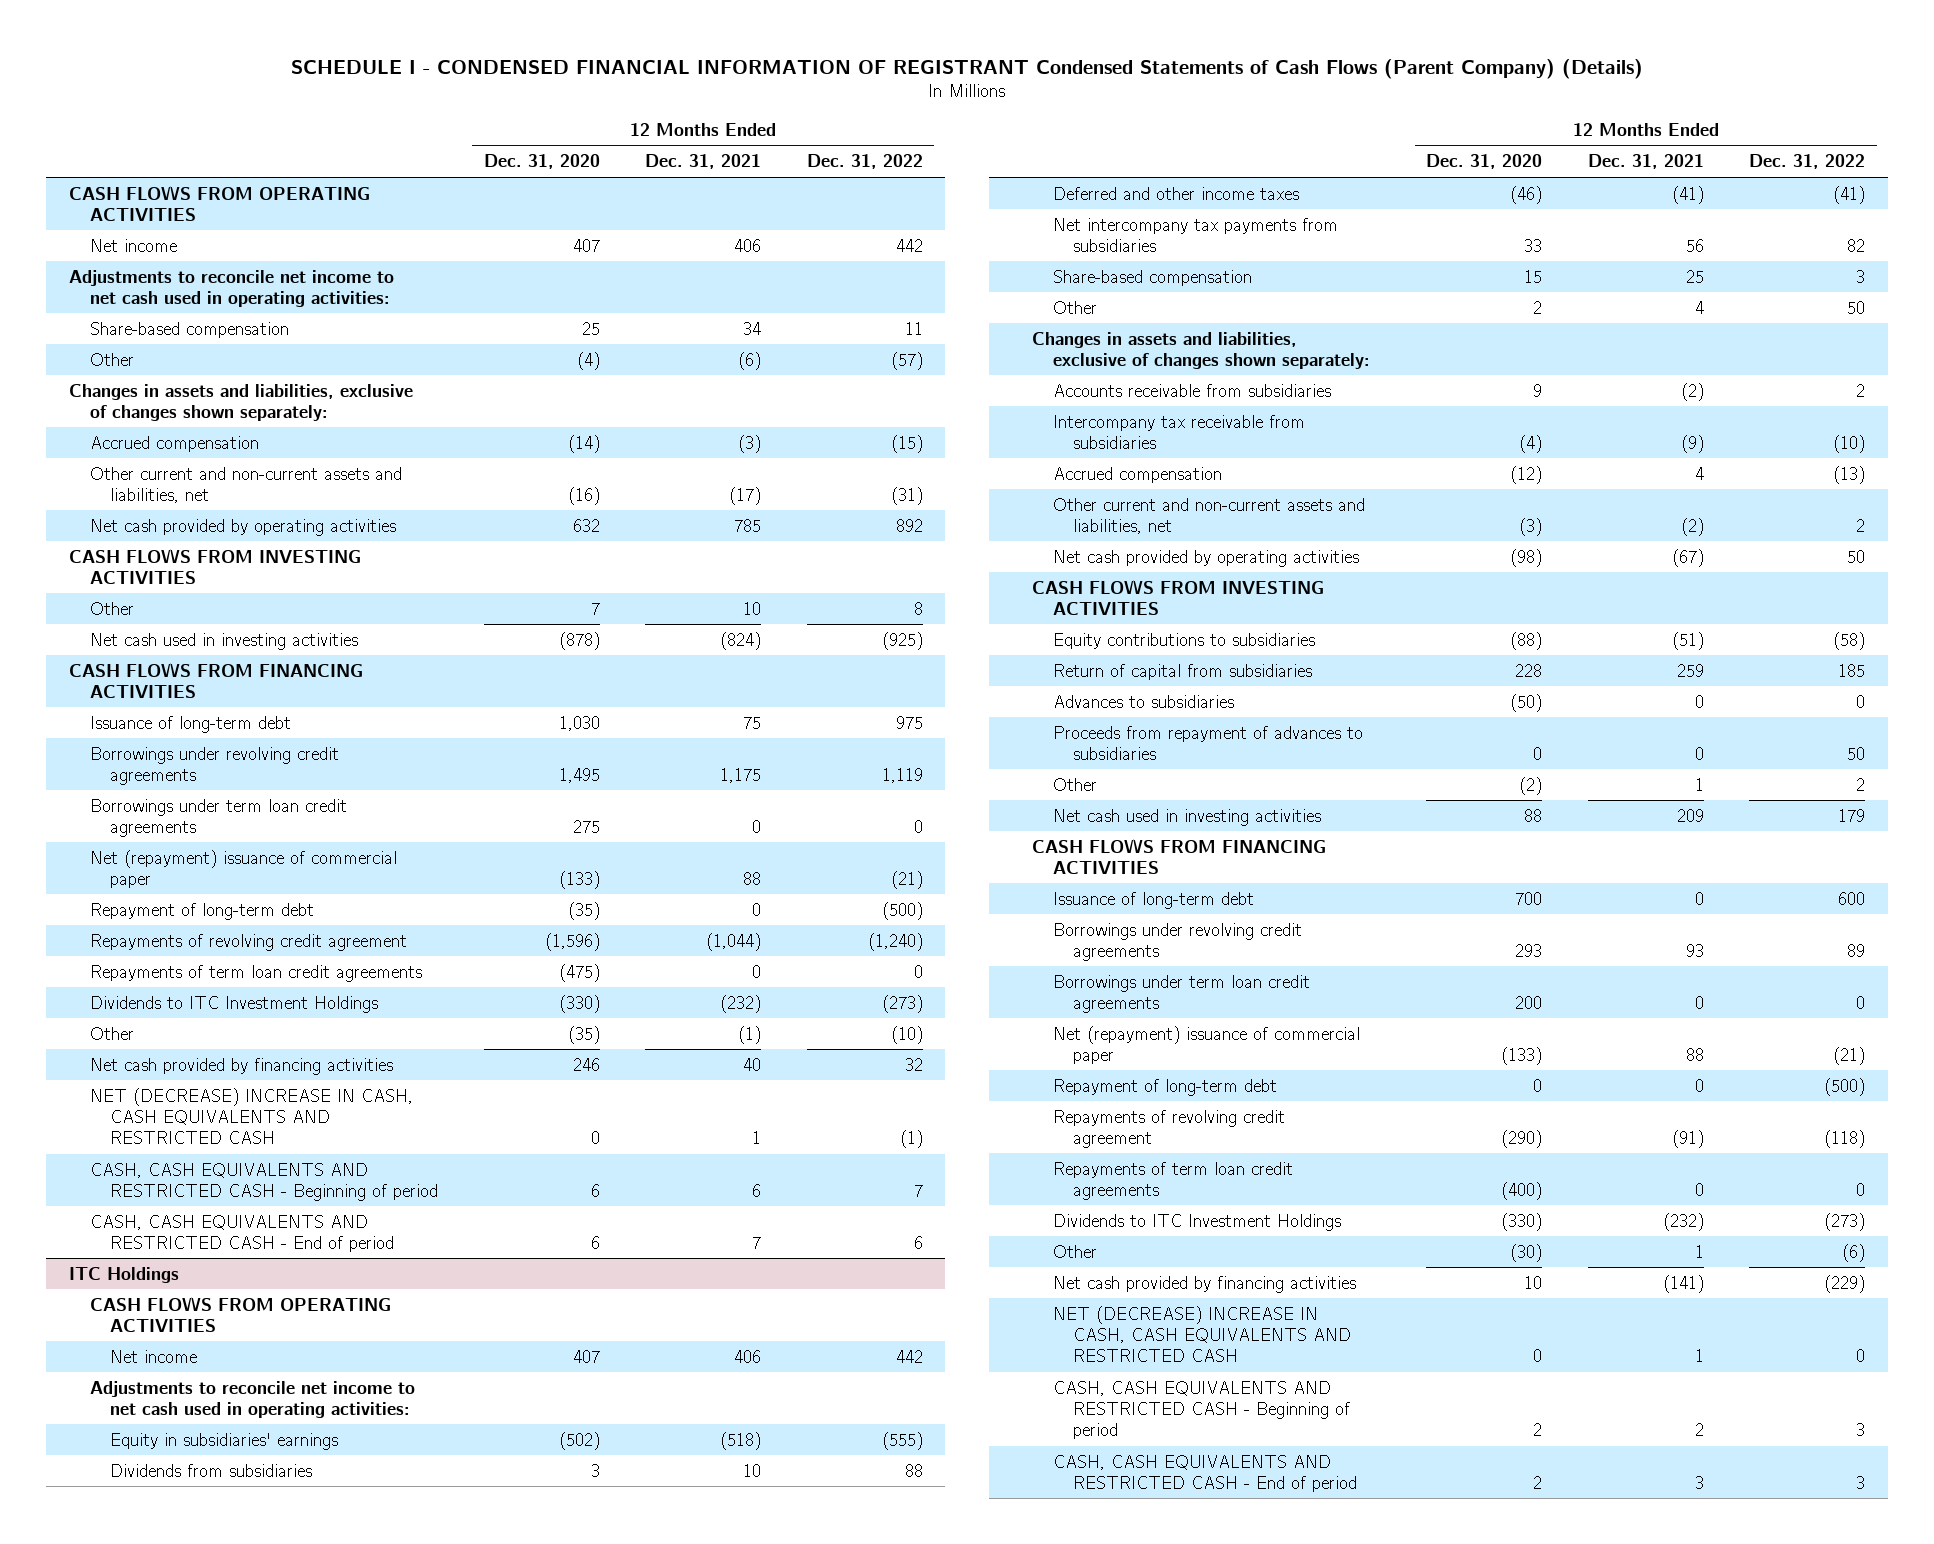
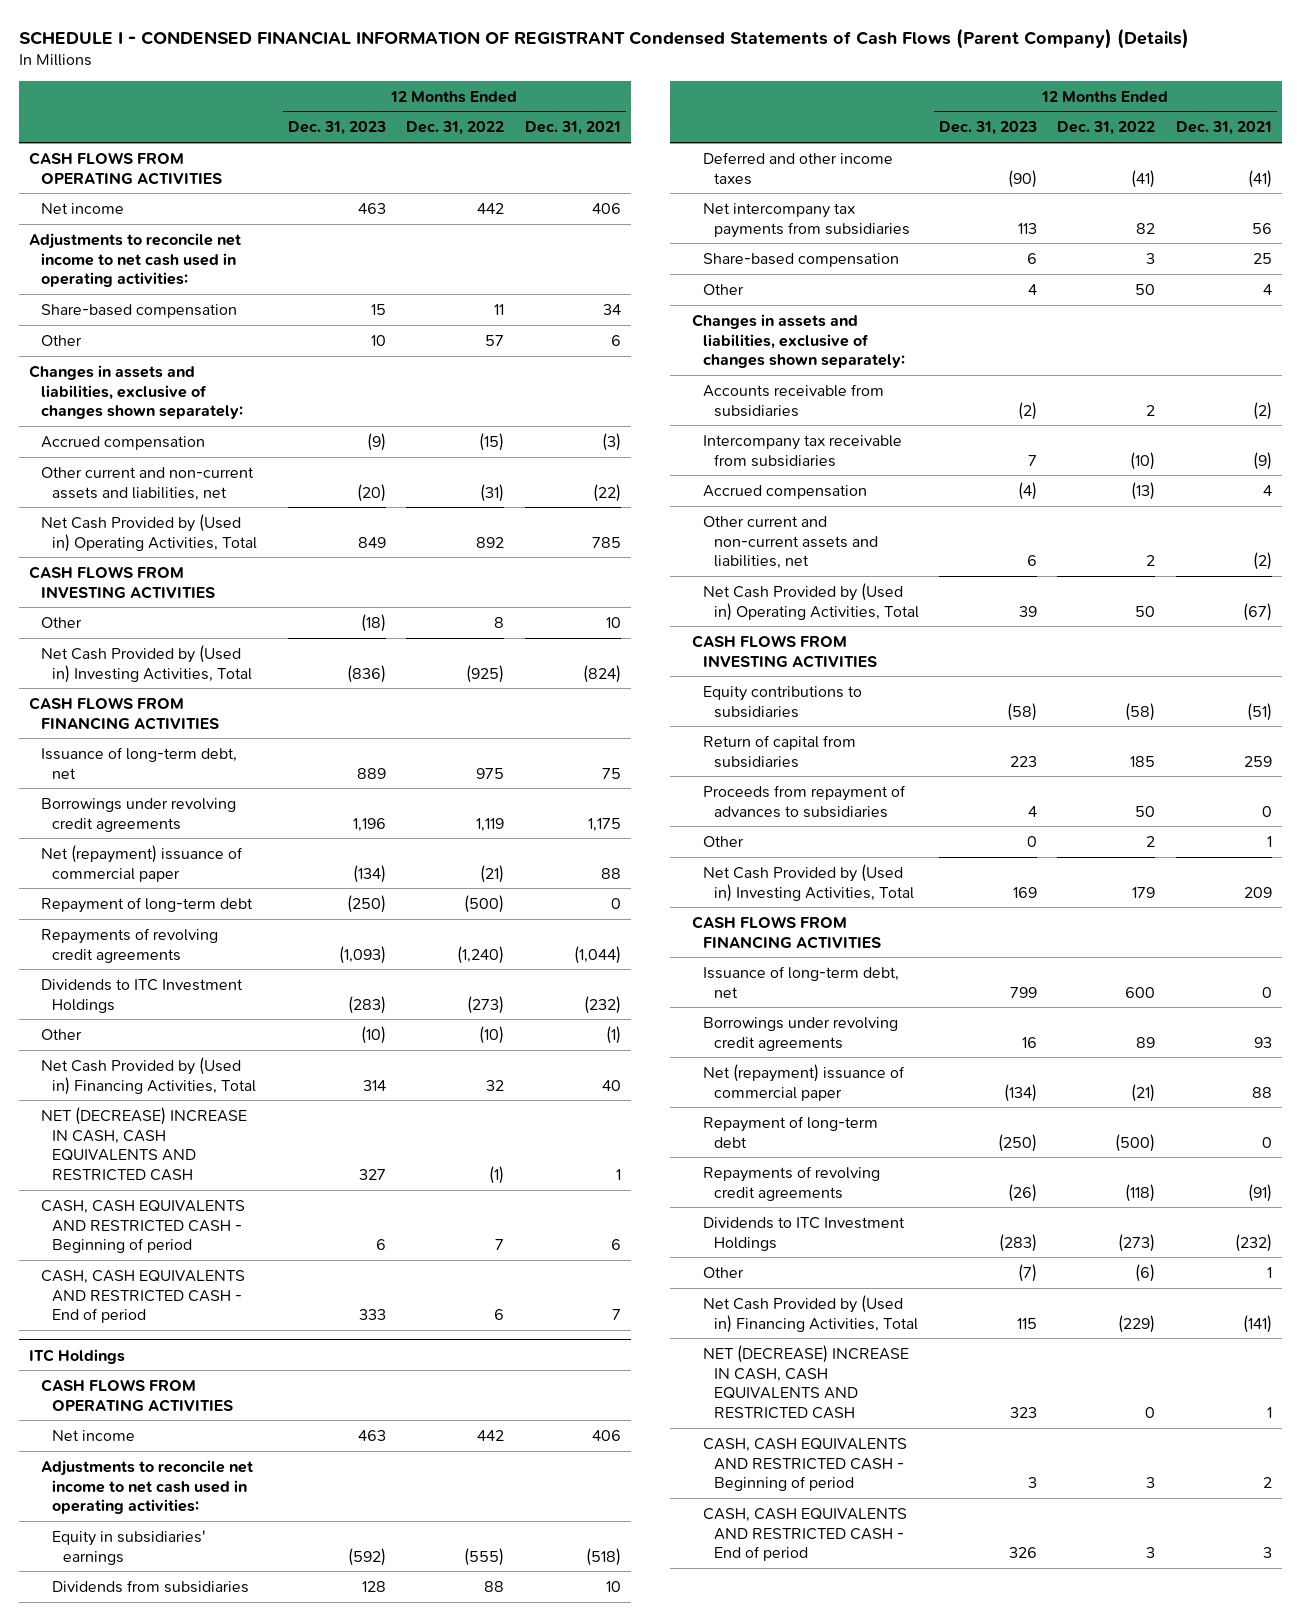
[483,154,600,170] Dec. 31, 2020 -> none
none -> [288,121,387,136] Dec. 31, 2023
[738,351,762,370] (6) -> [610,334,621,346] 6
[890,351,923,370] (57) -> [485,334,505,346] 57
[729,486,762,505] (17) -> [592,483,621,502] (22)
[89,518,396,536] Net cash provided by operating activities -> [40,513,257,552] Net Cash Provided by (Used in) Operating Activities, Total
[89,632,358,650] Net cash used in investing activities -> [40,644,252,683] Net Cash Provided by (Used in) Investing Activities, Total
[89,715,291,733] Issuance of long-term debt -> [40,746,237,779] Issuance of long-term debt, net
[89,798,347,837] Borrowings under term loan credit agreements -> none
[89,964,422,982] Repayments of term loan credit agreements -> none
[89,933,407,951] Repayments of revolving credit agreement -> [40,927,218,963] Repayments of revolving credit agreements
[89,1057,393,1075] Net cash provided by financing activities -> [40,1056,256,1095] Net Cash Provided by (Used in) Financing Activities, Total
[1052,549,1359,567] Net cash provided by operating activities -> [702,582,920,621] Net Cash Provided by (Used in) Operating Activities, Total
[1052,694,1234,708] Advances to subsidiaries -> none
[1052,808,1321,826] Net cash used in investing activities -> [702,863,915,902] Net Cash Provided by (Used in) Investing Activities, Total
[1052,891,1254,909] Issuance of long-term debt -> [702,965,899,998] Issuance of long-term debt, net
[1052,974,1310,1013] Borrowings under term loan credit agreements -> none
[1052,1161,1293,1200] Repayments of term loan credit agreements -> none
[1052,1109,1285,1148] Repayments of revolving credit agreement -> [702,1165,880,1201] Repayments of revolving credit agreements
[1052,1275,1356,1293] Net cash provided by financing activities -> [702,1294,919,1333] Net Cash Provided by (Used in) Financing Activities, Total

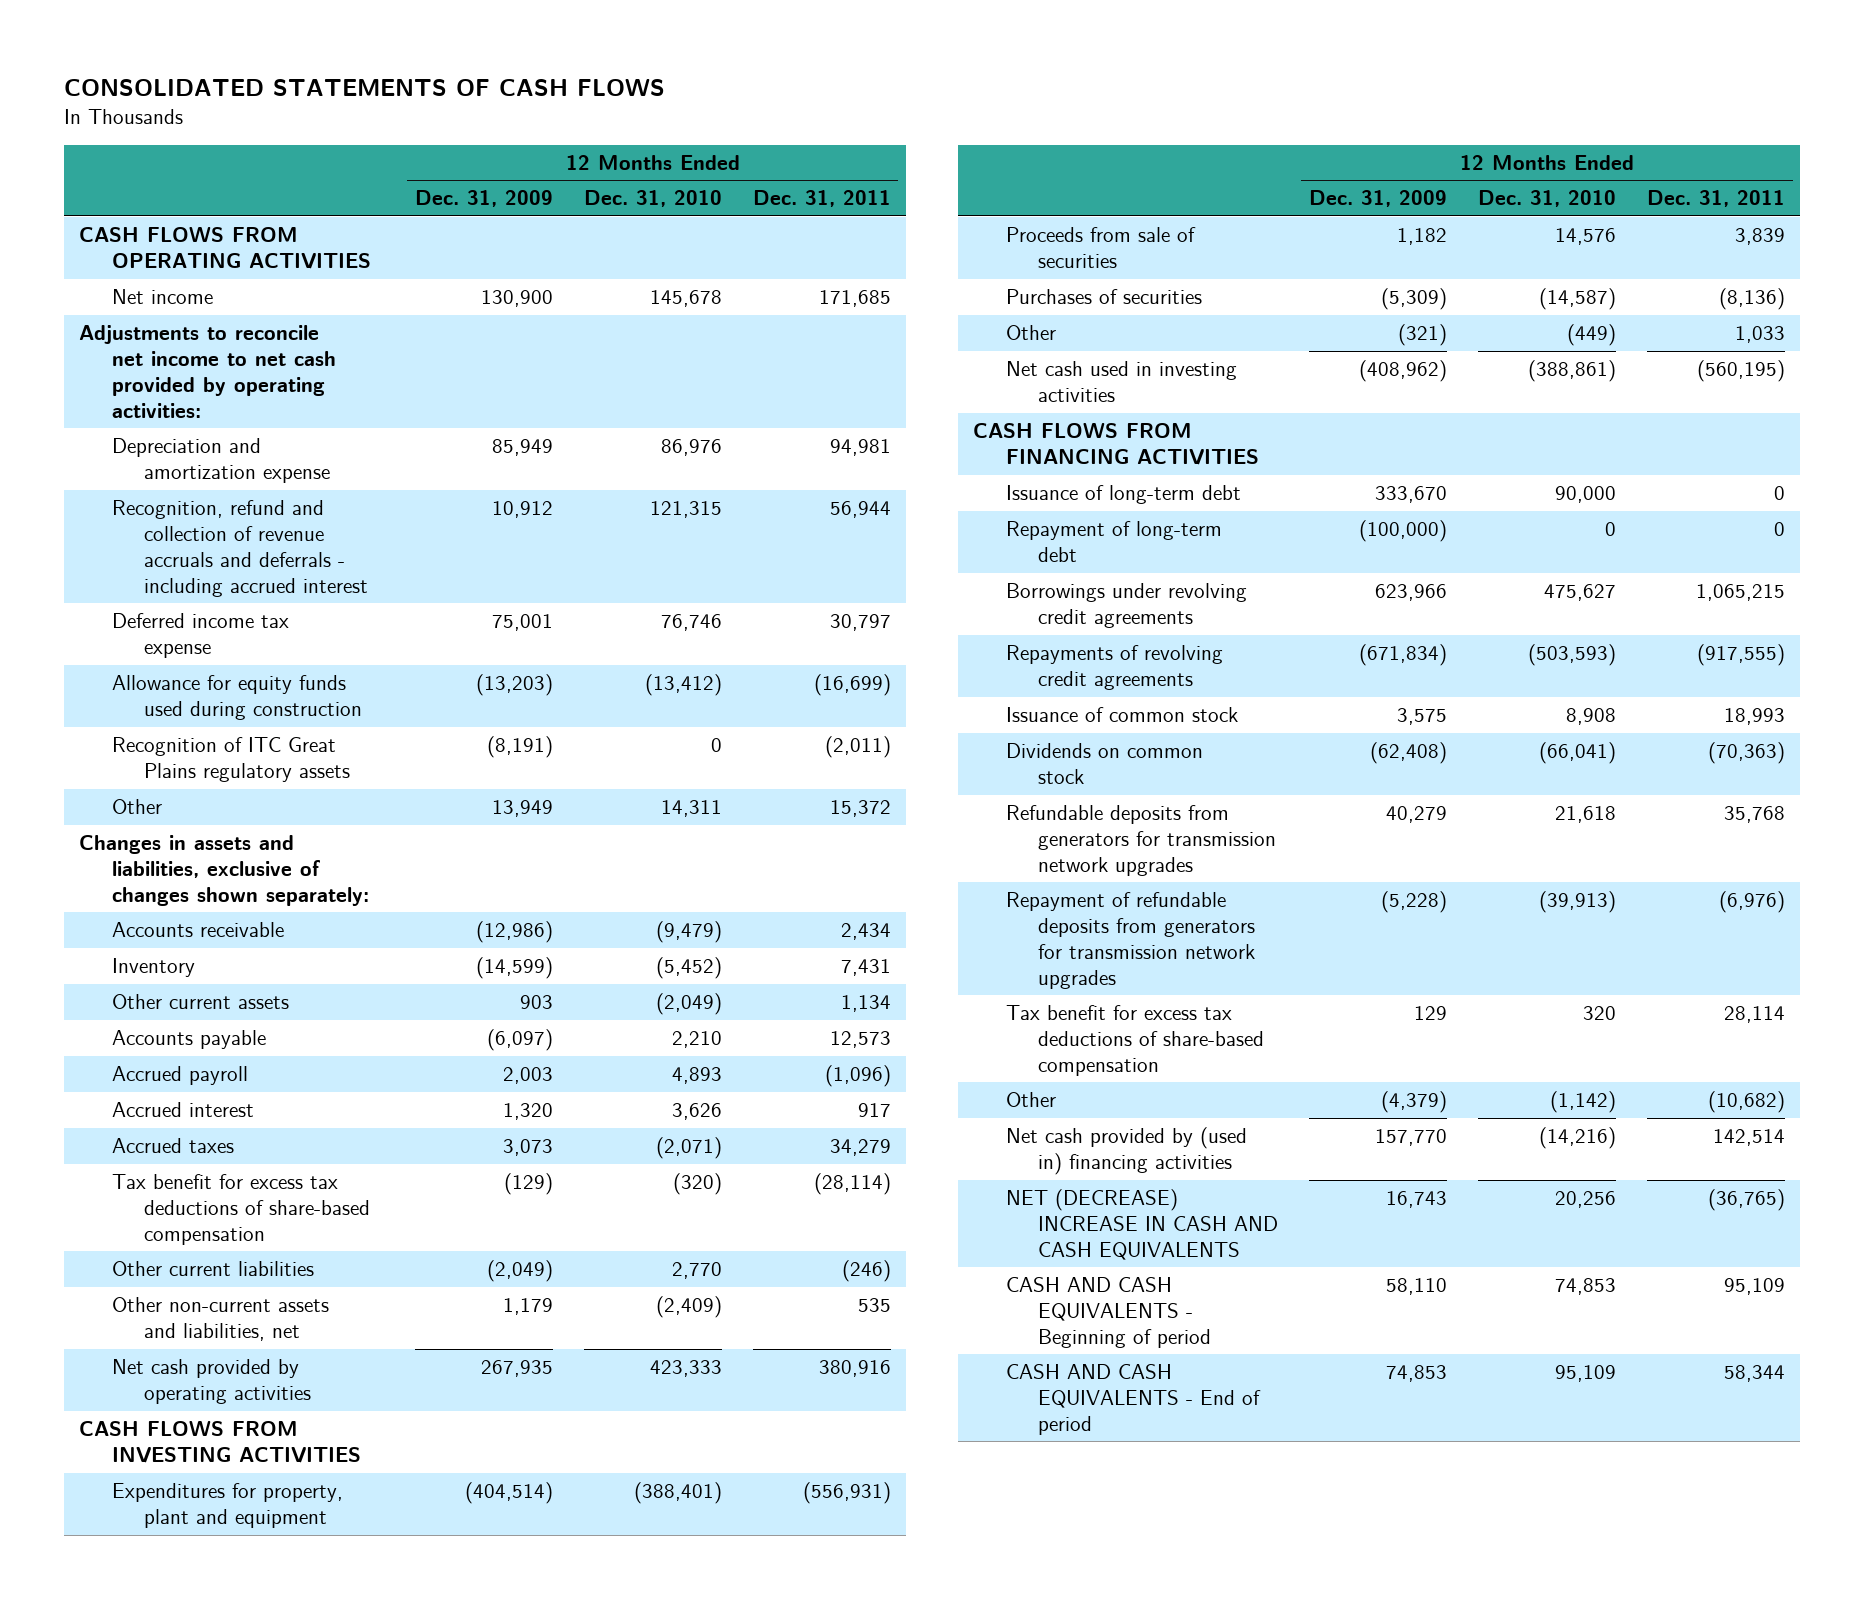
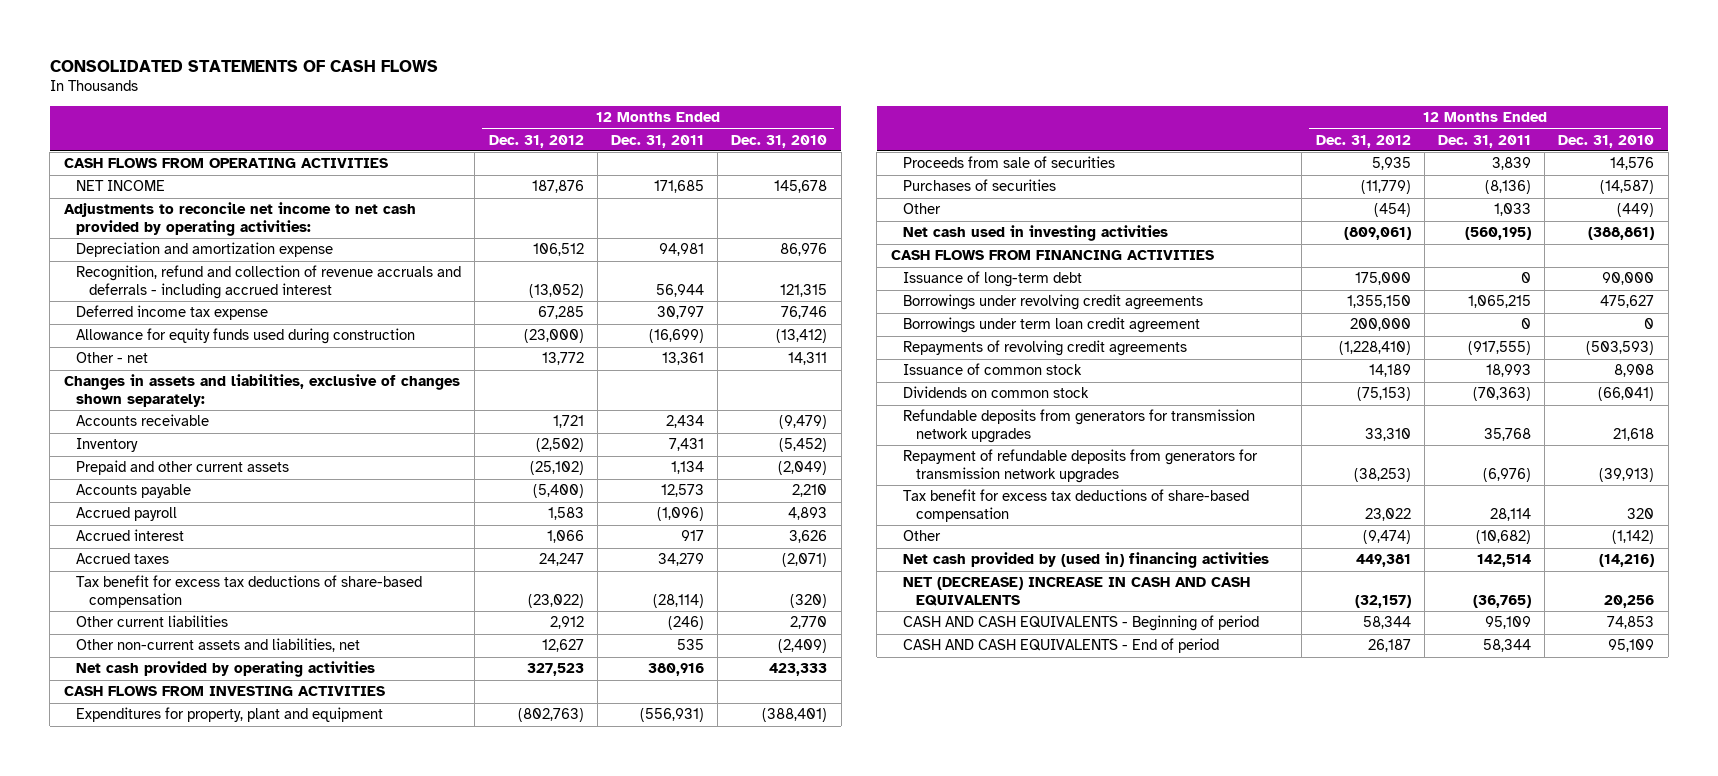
[415,190,554,208] Dec. 31, 2009 -> none
none -> [488,134,584,148] Dec. 31, 2012
[111,289,213,305] Net income -> [76,180,166,192] NET INCOME
[111,737,351,782] Recognition of ITC Great Plains regulatory assets -> none
[111,799,162,815] Other -> [76,352,149,364] Other - net
[829,800,891,818] 15,372 -> [661,352,704,366] 13,361
[111,994,289,1010] Other current assets -> [76,460,290,476] Prepaid and other current assets
[1005,521,1222,562] Repayment of long-term debt -> none
none -> [903,317,1201,334] Borrowings under term loan credit agreement

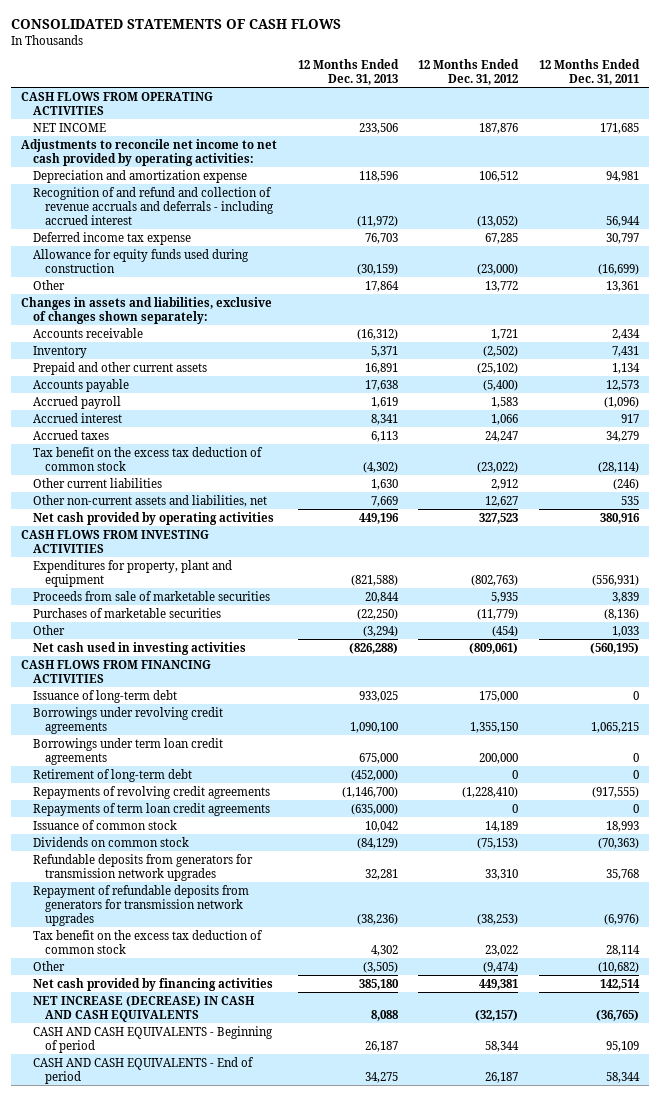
[731,134,828,148] Dec. 31, 2010 -> none
none -> [297,58,399,86] 12 Months Ended Dec. 31, 2013
[76,265,462,299] Recognition, refund and collection of revenue accruals and deferrals - including accrued interest -> [33,186,275,225] Recognition of and refund and collection of revenue accruals and deferrals - including accrued interest
[76,352,149,364] Other - net -> [33,279,66,290] Other
[76,575,423,608] Tax benefit for excess tax deductions of share-based compensation -> [33,446,264,471] Tax benefit on the excess tax deduction of common stock
[903,156,1116,169] Proceeds from sale of securities -> [33,590,271,601] Proceeds from sale of marketable securities
[903,179,1057,192] Purchases of securities -> [33,607,222,618] Purchases of marketable securities
[903,317,1201,334] Borrowings under term loan credit agreement -> [33,737,224,765] Borrowings under term loan credit agreements
none -> [33,768,193,782] Retirement of long-term debt
none -> [33,802,271,816] Repayments of term loan credit agreements
[903,489,1250,522] Tax benefit for excess tax deductions of share-based compensation -> [33,929,264,954] Tax benefit on the excess tax deduction of common stock
[903,552,1270,569] Net cash provided by (used in) financing activities -> [33,977,274,991] Net cash provided by financing activities
[903,577,1251,606] NET (DECREASE) INCREASE IN CASH AND CASH EQUIVALENTS -> [33,995,256,1022] NET INCREASE (DECREASE) IN CASH AND CASH EQUIVALENTS

